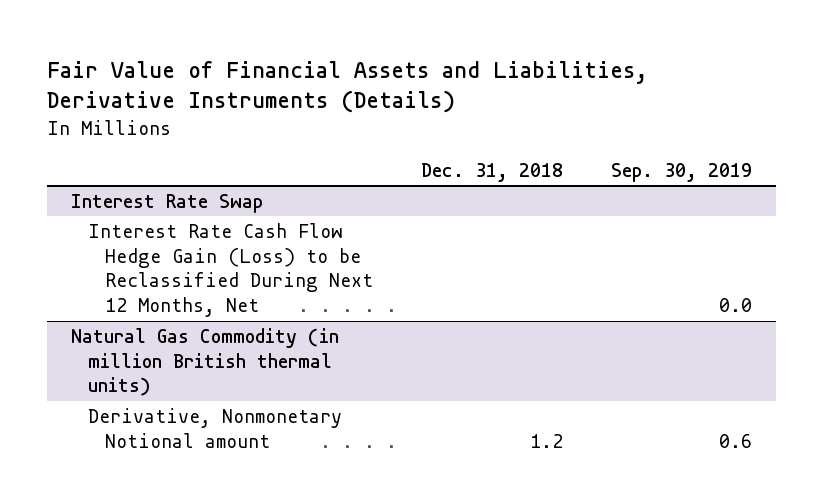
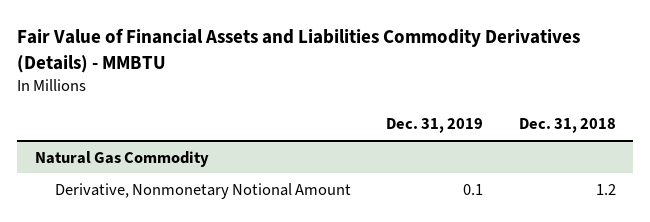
[47,60,649,114] Fair Value of Financial Assets and Liabilities, Derivative Instruments (Details) -> [17,27,581,73] Fair Value of Financial Assets and Liabilities Commodity Derivatives (Details) - MMBTU
[610,162,752,182] Sep. 30, 2019 -> none
none -> [386,118,484,134] Dec. 31, 2019
[70,194,263,214] Interest Rate Swap -> none
[88,223,374,318] Interest Rate Cash Flow Hedge Gain (Loss) to be Reclassified During Next 12 Months, Net -> none
[70,328,339,397] Natural Gas Commodity (in million British thermal units) -> [34,150,209,167] Natural Gas Commodity
[88,408,343,448] Derivative, Nonmonetary Notional amount -> [55,182,352,199] Derivative, Nonmonetary Notional Amount

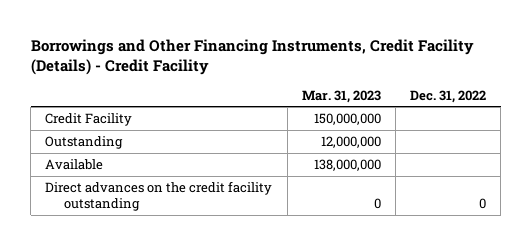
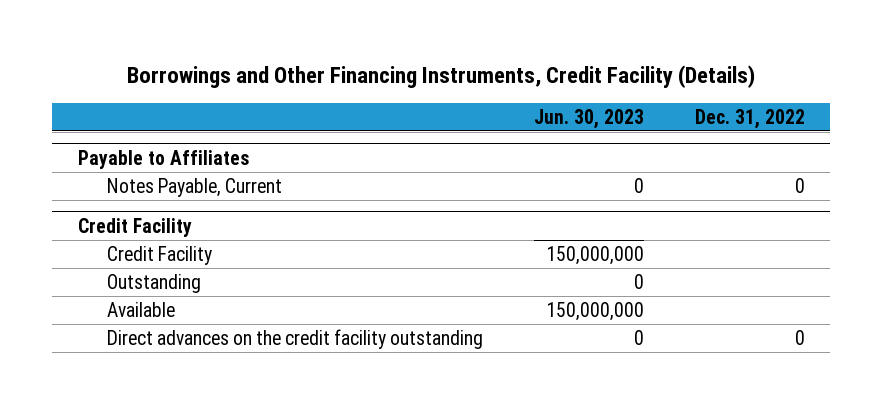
[30,38,474,75] Borrowings and Other Financing Instruments, Credit Facility (Details) - Credit Facility -> [127,64,756,88] Borrowings and Other Financing Instruments, Credit Facility (Details)
[301,89,381,103] Mar. 31, 2023 -> none
none -> [533,108,644,129] Jun. 30, 2023
[45,112,133,126] Credit Facility -> none
[45,135,124,149] Outstanding -> none
[45,158,104,170] Available -> none
[45,180,273,212] Direct advances on the credit facility outstanding -> none
none -> [77,149,249,169] Payable to Affiliates
none -> [106,178,282,198] Notes Payable, Current
none -> [77,217,192,237] Credit Facility
none -> [106,246,212,266] Credit Facility
none -> [106,274,201,294] Outstanding
none -> [106,302,175,318] Available
none -> [106,329,483,350] Direct advances on the credit facility outstanding

